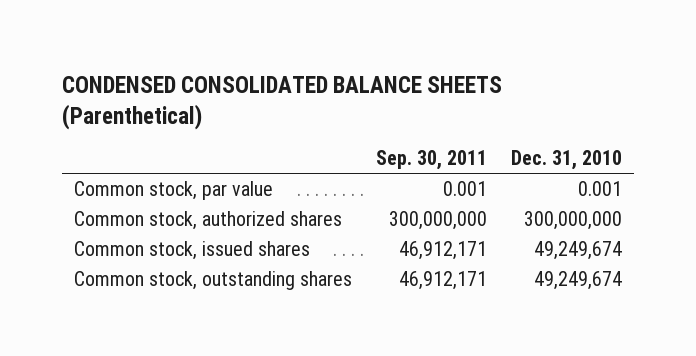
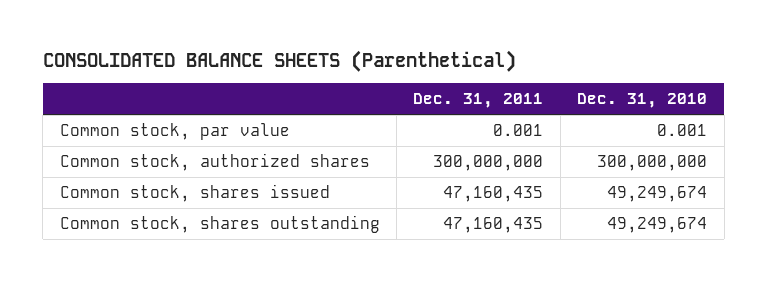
[62,75,503,130] CONDENSED CONSOLIDATED BALANCE SHEETS (Parenthetical) -> [42,50,516,73] CONSOLIDATED BALANCE SHEETS (Parenthetical)
[376,150,488,171] Sep. 30, 2011 -> none
none -> [413,93,544,109] Dec. 31, 2011
[74,241,311,261] Common stock, issued shares -> [59,184,330,203] Common stock, shares issued
[74,271,353,291] Common stock, outstanding shares -> [59,215,380,234] Common stock, shares outstanding

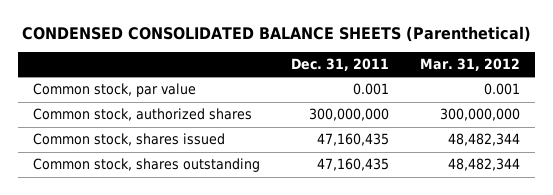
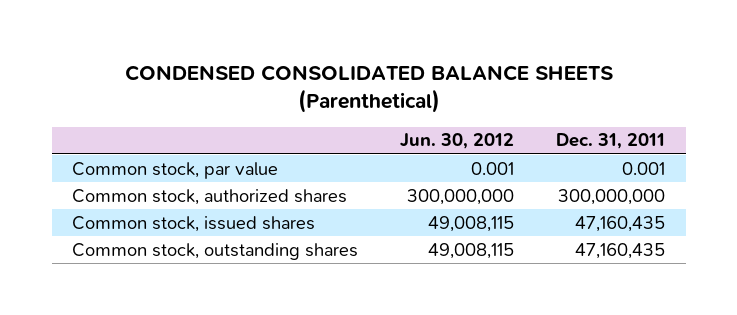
[419,58,520,72] Mar. 31, 2012 -> none
none -> [400,133,515,150] Jun. 30, 2012
[33,133,226,147] Common stock, shares issued -> [72,215,316,232] Common stock, issued shares
[33,158,261,173] Common stock, shares outstanding -> [72,242,359,260] Common stock, outstanding shares

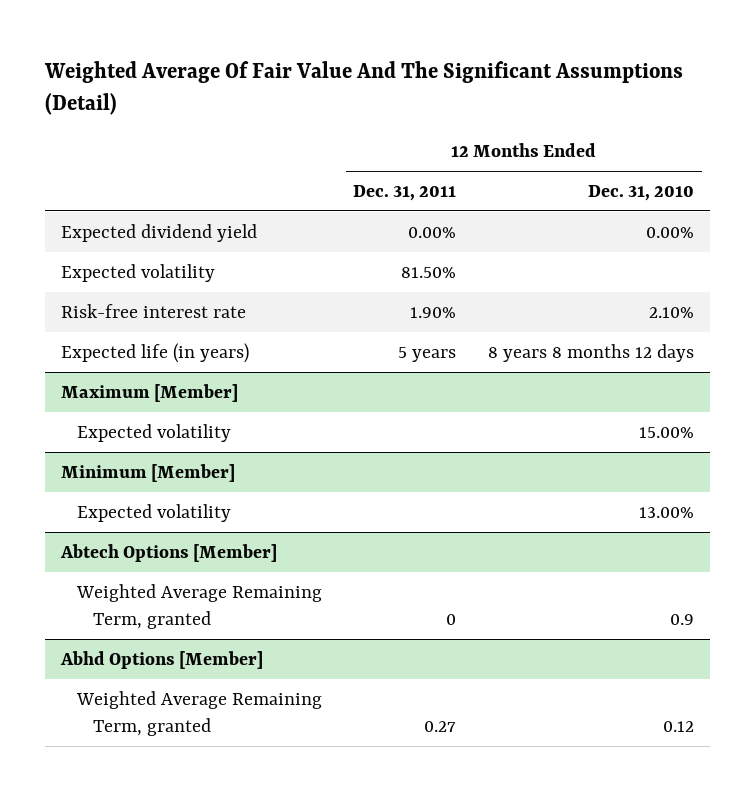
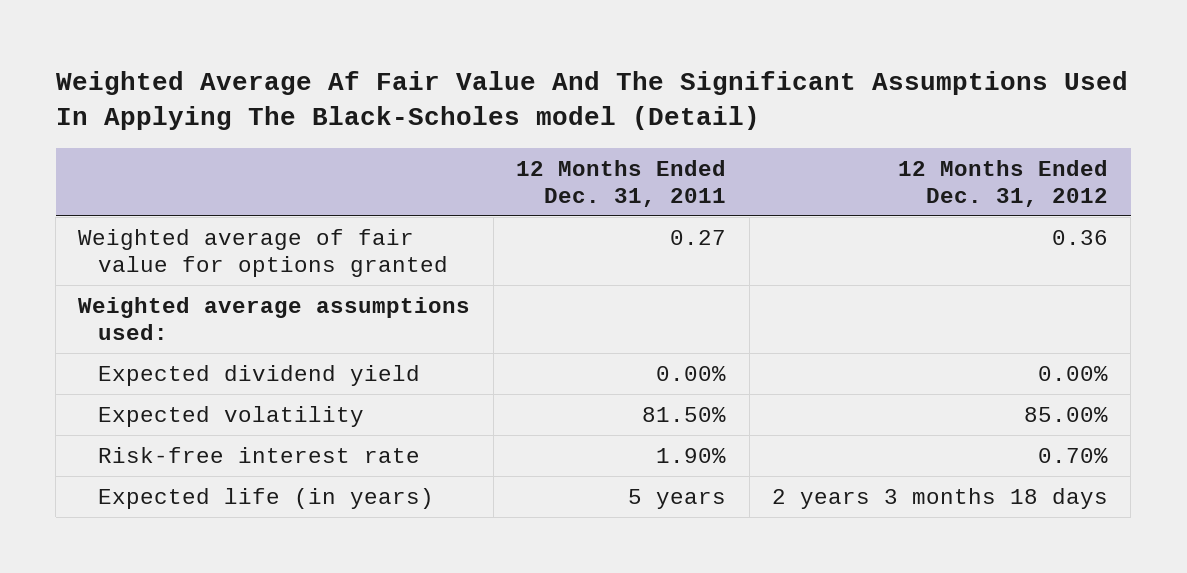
[44,60,684,116] Weighted Average Of Fair Value And The Significant Assumptions (Detail) -> [55,71,1128,131] Weighted Average Af Fair Value And The Significant Assumptions Used In Applying The Black-Scholes model (Detail)
[587,184,694,201] Dec. 31, 2010 -> none
none -> [898,159,1109,207] 12 Months Ended Dec. 31, 2012
none -> [78,229,449,277] Weighted average of fair value for options granted
none -> [78,297,471,340] Weighted average assumptions used:
[60,383,238,402] Maximum [Member] -> none
[76,423,231,442] Expected volatility -> none
[60,463,235,482] Minimum [Member] -> none
[76,503,231,522] Expected volatility -> none
[59,543,277,562] Abtech Options [Member] -> none
[75,583,322,629] Weighted Average Remaining Term, granted -> none
[59,650,263,669] Abhd Options [Member] -> none
[75,690,322,736] Weighted Average Remaining Term, granted -> none

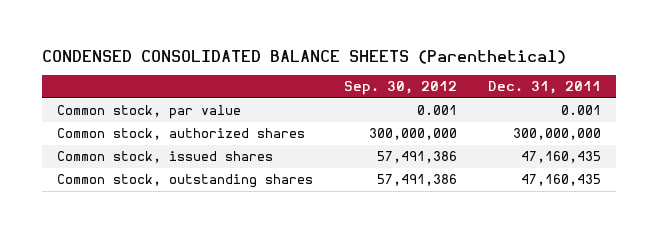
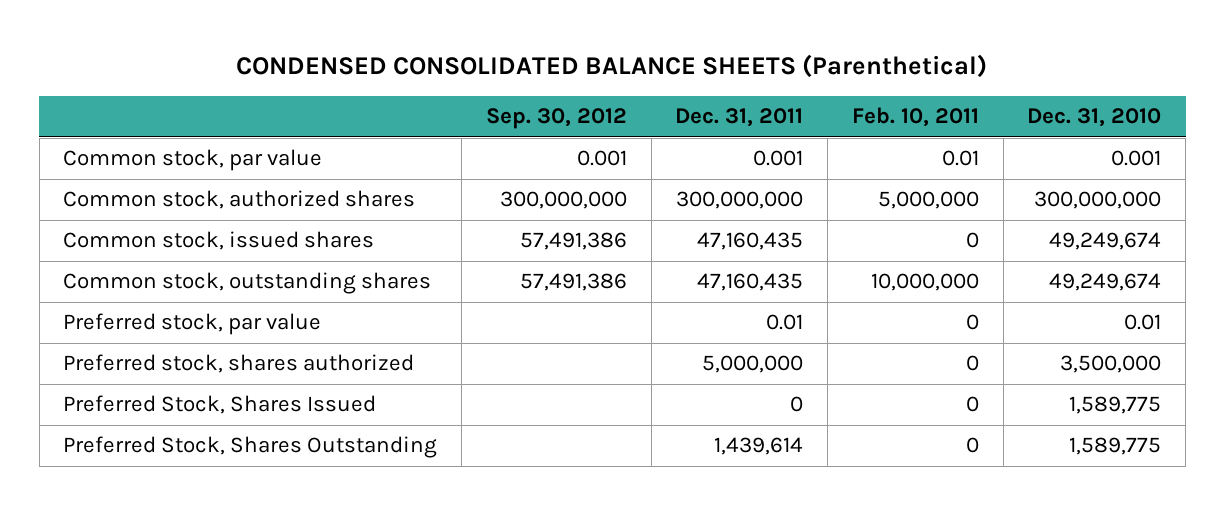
none -> [851,107,979,128] Feb. 10, 2011
none -> [1027,108,1162,128] Dec. 31, 2010
none -> [63,313,322,336] Preferred stock, par value
none -> [63,354,415,374] Preferred stock, shares authorized
none -> [63,395,377,415] Preferred Stock, Shares Issued
none -> [63,436,438,459] Preferred Stock, Shares Outstanding

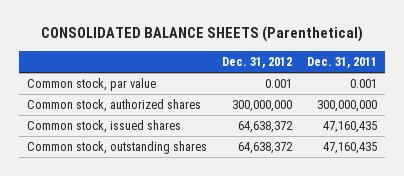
[236,53,988,78] CONDENSED CONSOLIDATED BALANCE SHEETS (Parenthetical) -> [40,26,363,43] CONSOLIDATED BALANCE SHEETS (Parenthetical)
[485,108,627,130] Sep. 30, 2012 -> none
[851,107,979,128] Feb. 10, 2011 -> none
[1027,108,1162,128] Dec. 31, 2010 -> none
none -> [221,57,292,69] Dec. 31, 2012
[63,313,322,336] Preferred stock, par value -> none
[63,354,415,374] Preferred stock, shares authorized -> none
[63,395,377,415] Preferred Stock, Shares Issued -> none
[63,436,438,459] Preferred Stock, Shares Outstanding -> none

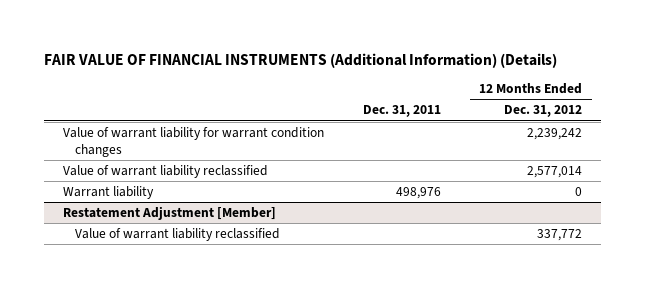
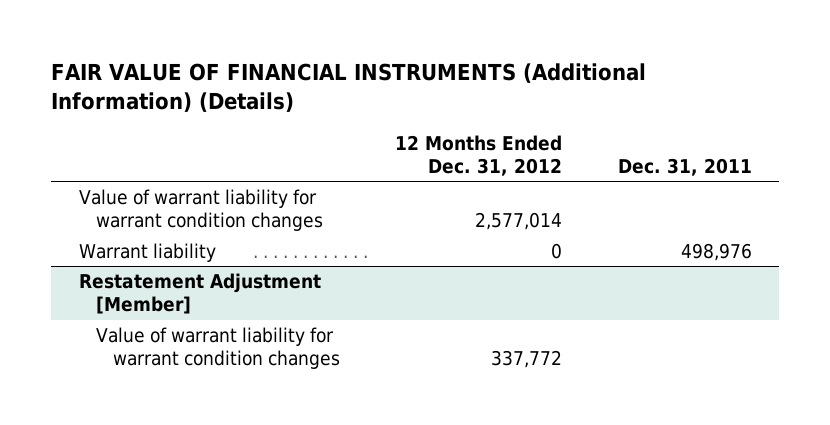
[63,165,269,179] Value of warrant liability reclassified -> none
[527,128,583,141] 2,239,242 -> [475,212,563,231] 2,577,014
[75,228,281,242] Value of warrant liability reclassified -> [95,327,341,370] Value of warrant liability for warrant condition changes

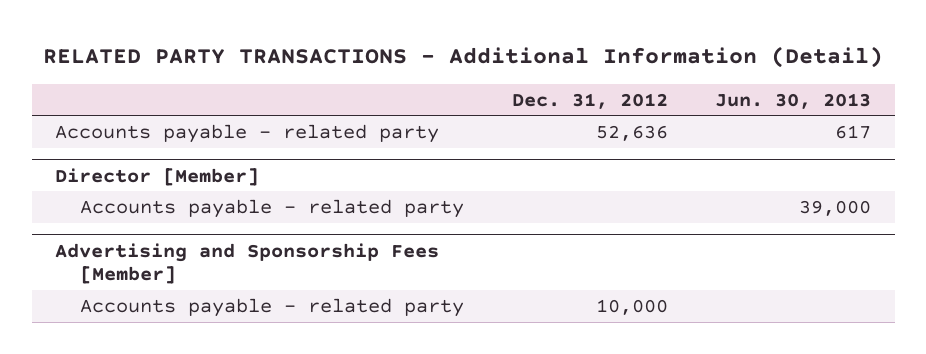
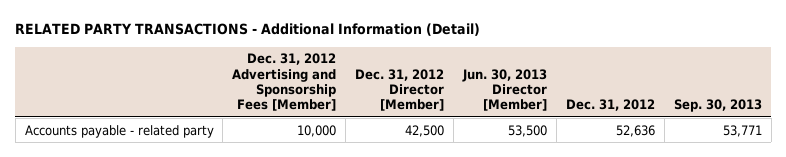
[715,92,872,109] Jun. 30, 2013 -> none
none -> [232,53,337,111] Dec. 31, 2012 Advertising and Sponsorship Fees [Member]
none -> [355,68,445,111] Dec. 31, 2012 Director [Member]
none -> [462,68,548,111] Jun. 30, 2013 Director [Member]
none -> [673,98,762,112] Sep. 30, 2013
[55,167,260,186] Director [Member] -> none
[80,198,465,218] Accounts payable - related party -> none
[55,242,440,285] Advertising and Sponsorship Fees [Member] -> none
[80,297,465,317] Accounts payable - related party -> none

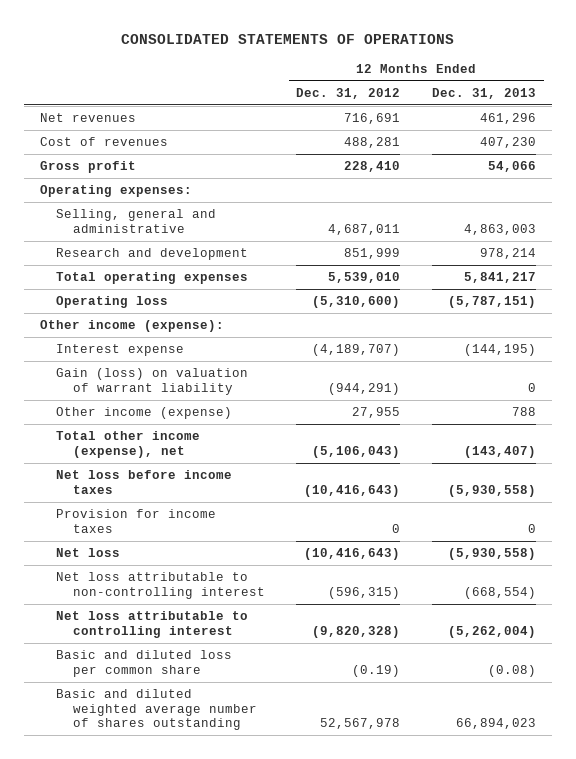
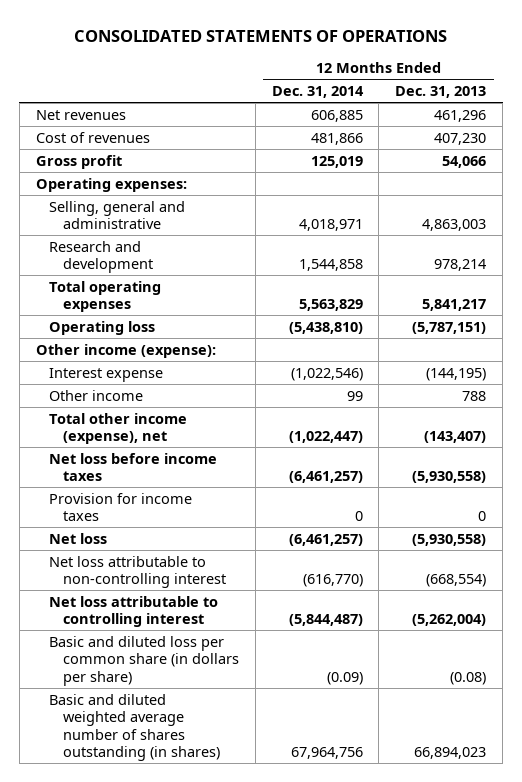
[296,87,401,99] Dec. 31, 2012 -> none
none -> [271,86,364,99] Dec. 31, 2014
[56,368,249,395] Gain (loss) on valuation of warrant liability -> none
[56,407,233,420] Other income (expense) -> [49,389,144,401] Other income
[56,650,233,677] Basic and diluted loss per common share -> [49,635,239,686] Basic and diluted loss per common share (in dollars per share)
[56,689,257,731] Basic and diluted weighted average number of shares outstanding -> [49,693,220,762] Basic and diluted weighted average number of shares outstanding (in shares)

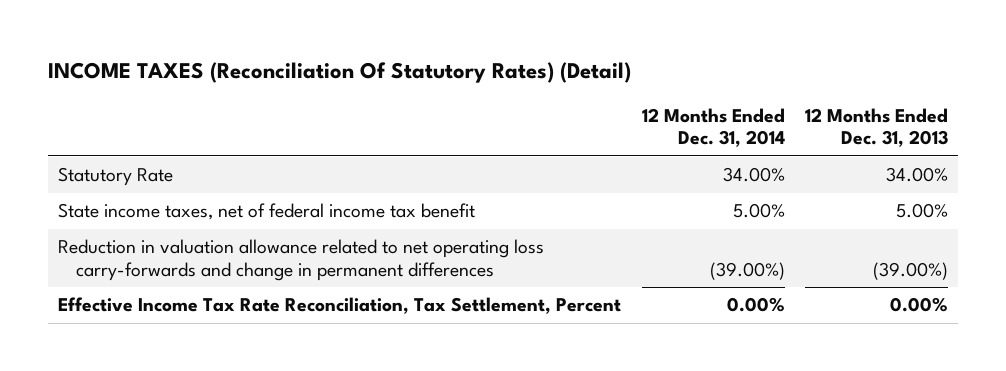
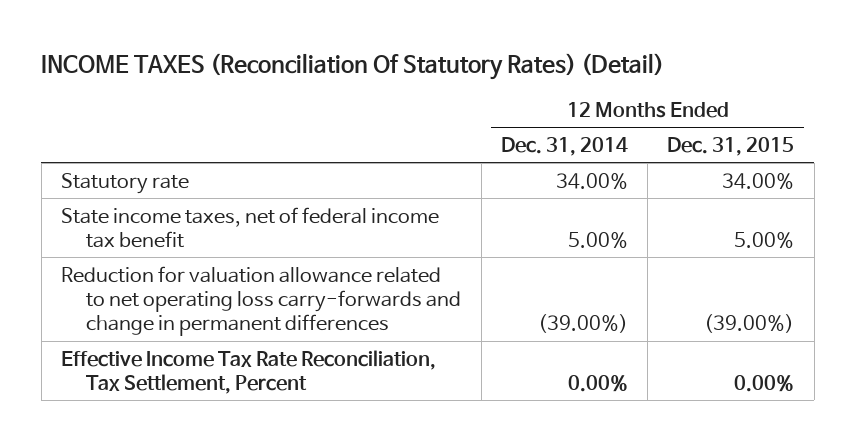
[805,107,949,148] 12 Months Ended Dec. 31, 2013 -> none
none -> [667,137,795,157] Dec. 31, 2015
[58,167,174,187] Statutory Rate -> [61,172,190,194] Statutory rate
[58,239,545,281] Reduction in valuation allowance related to net operating loss carry-forwards and change in permanent differences -> [61,265,462,337] Reduction for valuation allowance related to net operating loss carry-forwards and change in permanent differences

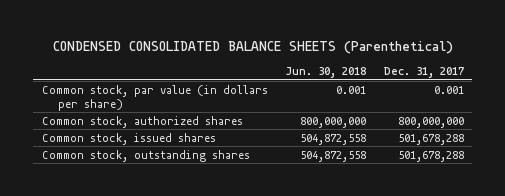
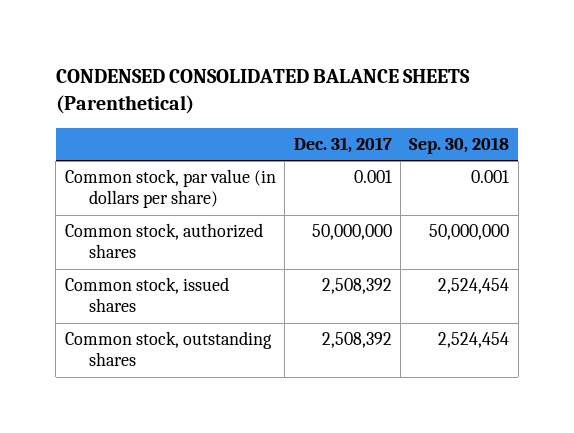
[285,67,367,79] Jun. 30, 2018 -> none
none -> [409,137,510,155] Sep. 30, 2018
[397,116,464,128] 800,000,000 -> [311,224,392,241] 50,000,000
[397,133,464,145] 501,678,288 -> [321,278,392,295] 2,508,392
[397,150,464,162] 501,678,288 -> [321,332,392,349] 2,508,392

